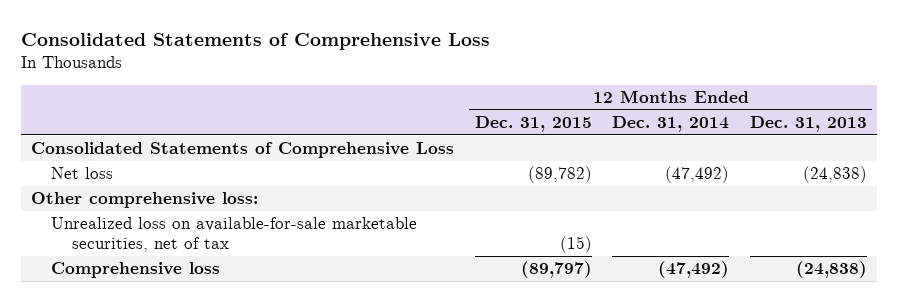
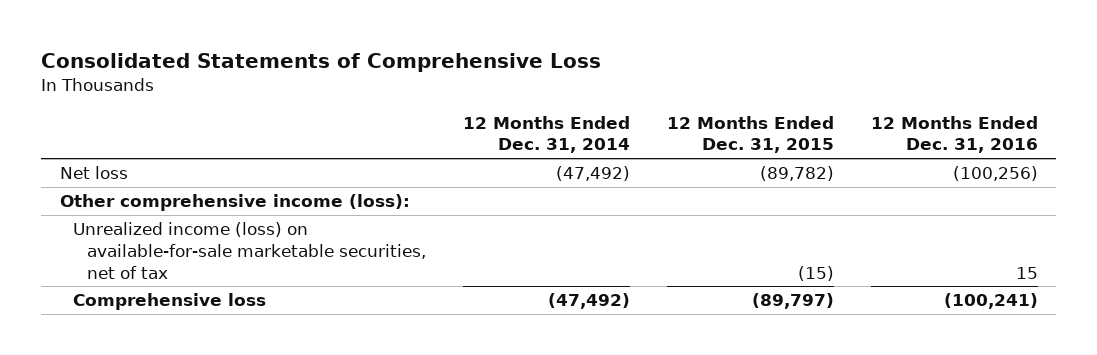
[749,115,867,132] Dec. 31, 2013 -> none
none -> [870,115,1038,154] 12 Months Ended Dec. 31, 2016
[31,142,455,159] Consolidated Statements of Comprehensive Loss -> none
[31,192,259,209] Other comprehensive loss: -> [59,194,410,212] Other comprehensive income (loss):
[51,217,418,253] Unrealized loss on available-for-sale marketable securities, net of tax -> [73,222,426,279] Unrealized income (loss) on available-for-sale marketable securities, net of tax

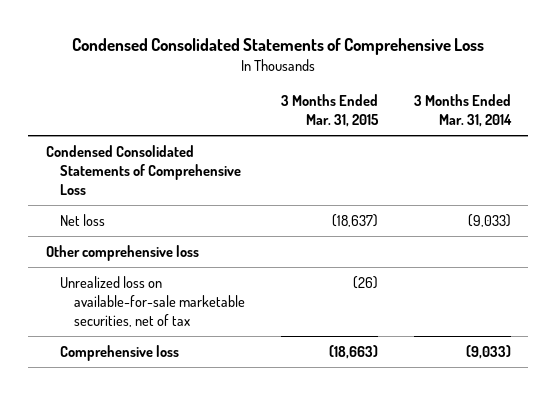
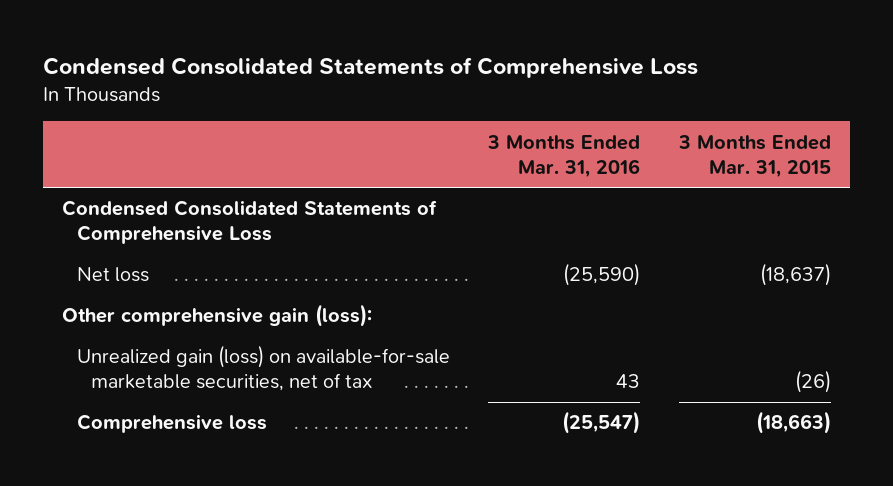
[413,94,512,128] 3 Months Ended Mar. 31, 2014 -> none
none -> [487,134,641,178] 3 Months Ended Mar. 31, 2016
[46,244,200,261] Other comprehensive loss -> [62,304,373,328] Other comprehensive gain (loss):
[60,275,246,327] Unrealized loss on available-for-sale marketable securities, net of tax -> [76,345,450,392] Unrealized gain (loss) on available-for-sale marketable securities, net of tax

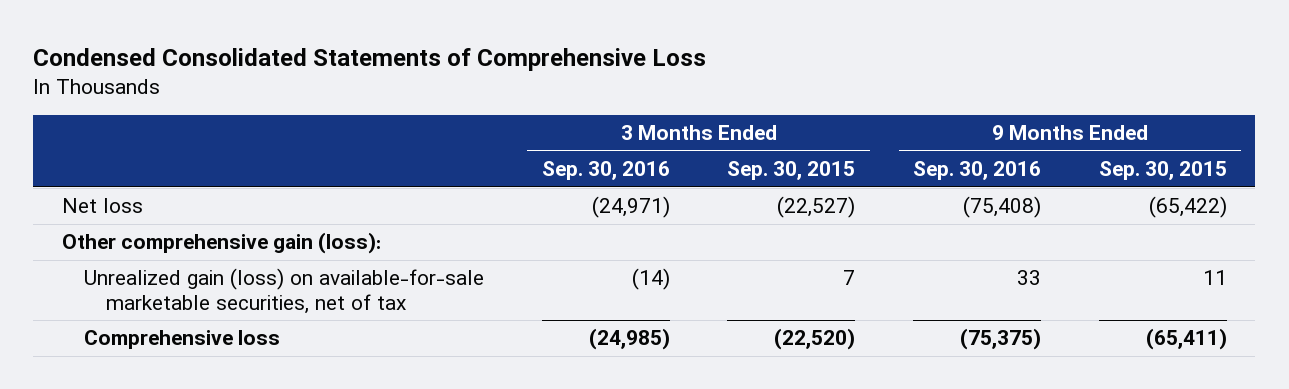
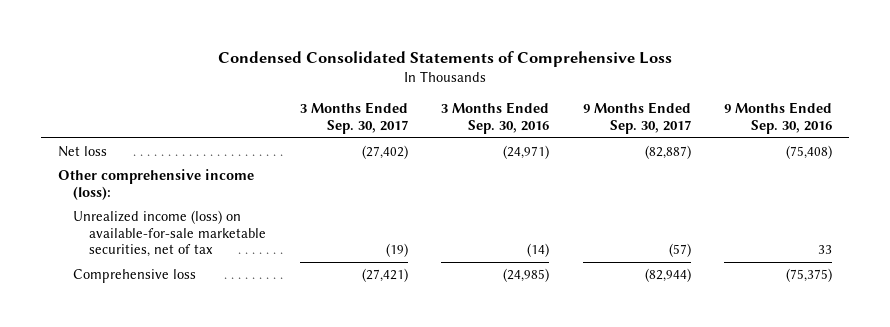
[727,161,856,181] Sep. 30, 2015 -> none
[1098,161,1227,181] Sep. 30, 2015 -> none
none -> [299,102,408,135] 3 Months Ended Sep. 30, 2017
none -> [582,102,691,135] 9 Months Ended Sep. 30, 2017
[62,232,382,255] Other comprehensive gain (loss): -> [57,168,254,200] Other comprehensive income (loss):
[84,268,485,314] Unrealized gain (loss) on available-for-sale marketable securities, net of tax -> [73,209,267,258] Unrealized income (loss) on available-for-sale marketable securities, net of tax

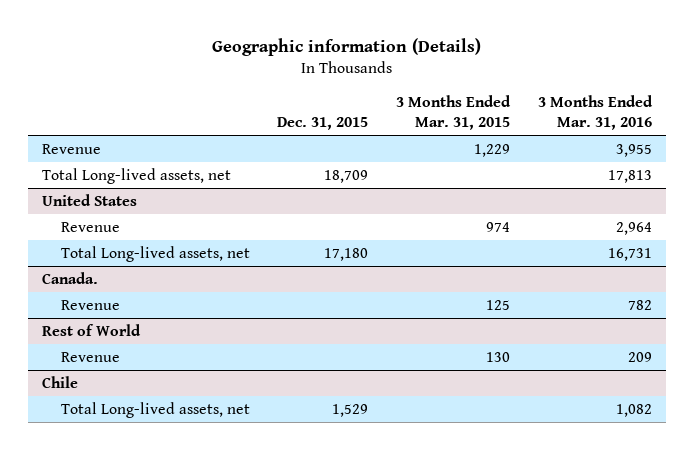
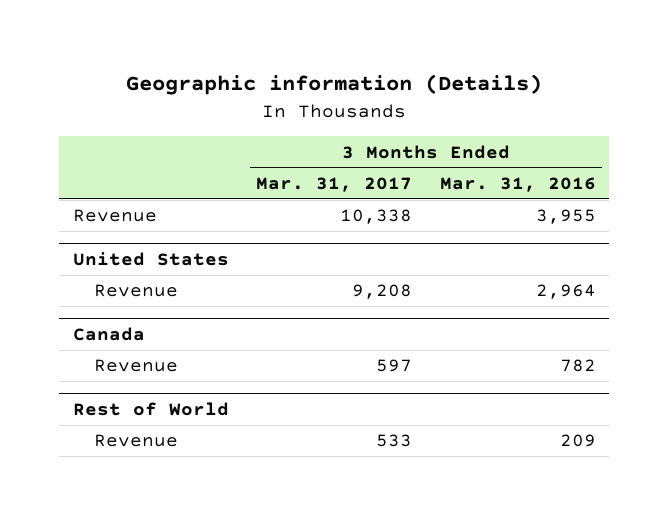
[277,117,369,131] Dec. 31, 2015 -> none
[396,94,512,131] 3 Months Ended Mar. 31, 2015 -> none
none -> [256,176,413,192] Mar. 31, 2017
[41,167,231,184] Total Long-lived assets, net -> none
[60,245,250,262] Total Long-lived assets, net -> none
[41,271,98,284] Canada. -> [73,327,146,342] Canada
[41,375,78,388] Chile -> none
[60,401,250,418] Total Long-lived assets, net -> none

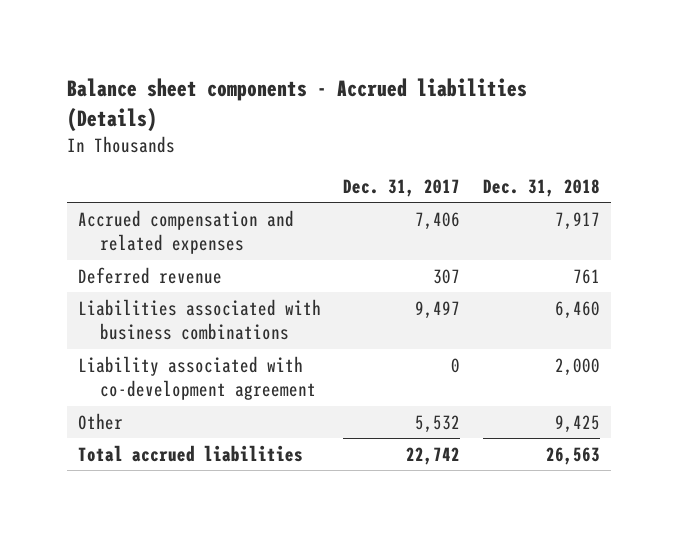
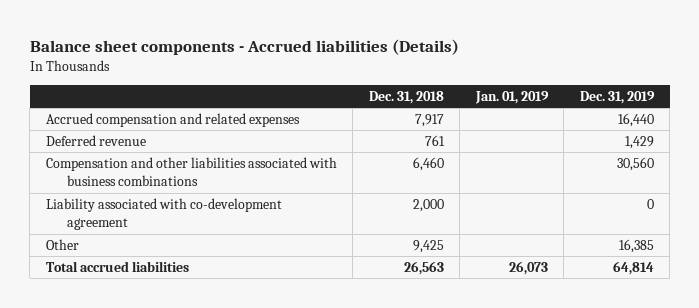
[343,179,461,198] Dec. 31, 2017 -> none
none -> [474,90,549,104] Jan. 01, 2019
none -> [579,90,655,104] Dec. 31, 2019
[77,298,321,341] Liabilities associated with business combinations -> [45,157,337,187] Compensation and other liabilities associated with business combinations

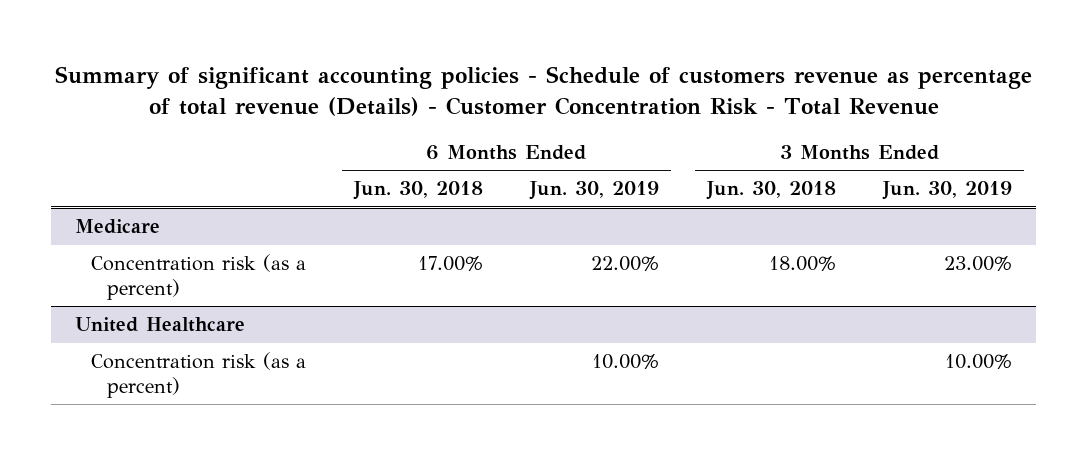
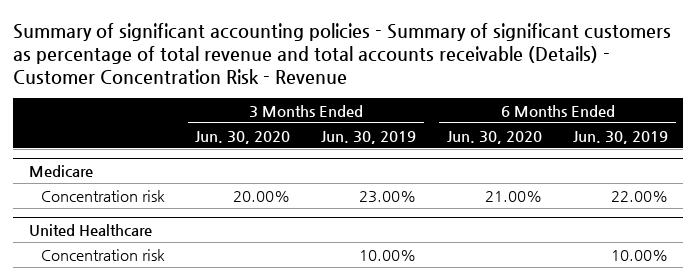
[54,65,1032,116] Summary of significant accounting policies - Schedule of customers revenue as percentage of total revenue (Details) - Customer Concentration Risk - Total Revenue -> [13,22,672,86] Summary of significant accounting policies - Summary of significant customers as percentage of total revenue and total accounts receivable (Details) - Customer Concentration Risk - Revenue
[352,181,483,201] Jun. 30, 2018 -> none
[705,181,836,201] Jun. 30, 2018 -> none
none -> [195,130,291,144] Jun. 30, 2020
none -> [447,130,543,144] Jun. 30, 2020
[91,254,307,300] Concentration risk (as a percent) -> [40,189,165,202] Concentration risk
[91,352,307,398] Concentration risk (as a percent) -> [40,248,165,261] Concentration risk

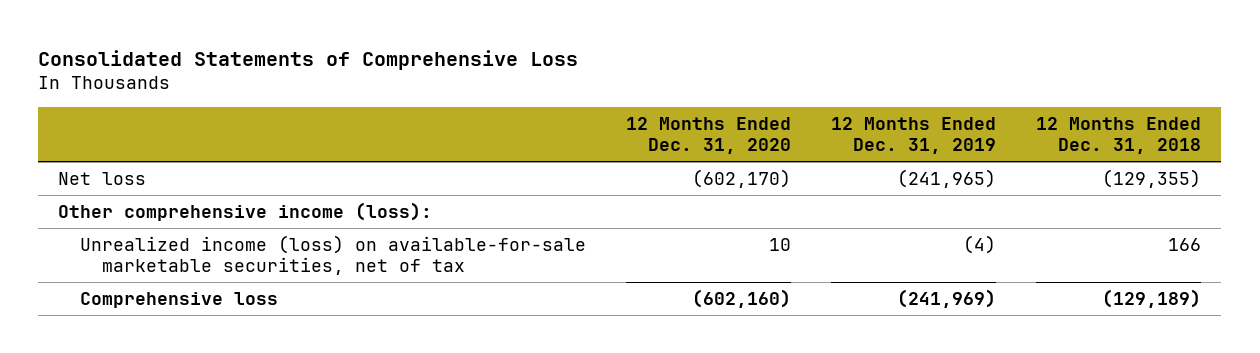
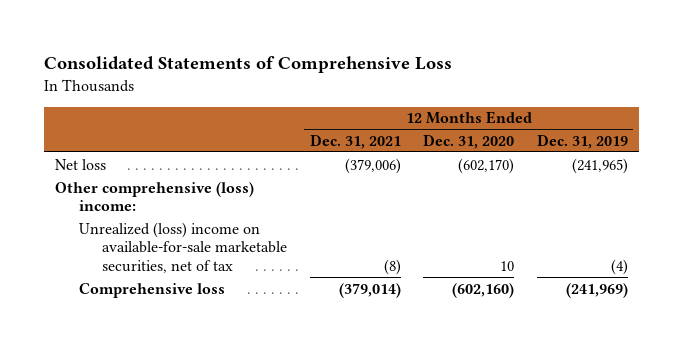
[1036,116,1202,155] 12 Months Ended Dec. 31, 2018 -> none
none -> [309,133,401,149] Dec. 31, 2021
[58,201,433,221] Other comprehensive income (loss): -> [55,181,255,212] Other comprehensive (loss) income:
[80,234,587,276] Unrealized income (loss) on available-for-sale marketable securities, net of tax -> [78,221,288,273] Unrealized (loss) income on available-for-sale marketable securities, net of tax

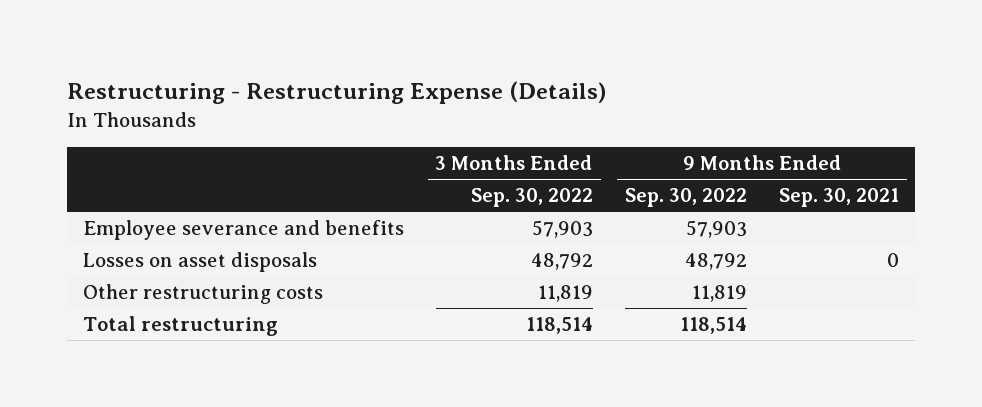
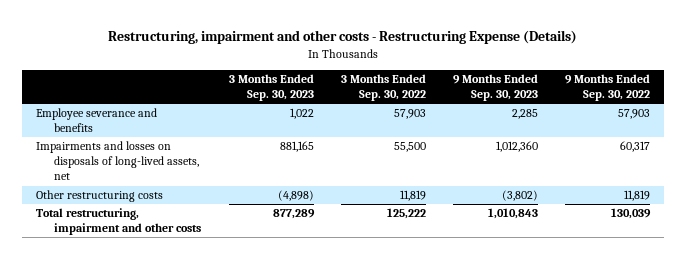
[67,80,607,104] Restructuring - Restructuring Expense (Details) -> [107,30,577,45] Restructuring, impairment and other costs - Restructuring Expense (Details)
[778,188,899,208] Sep. 30, 2021 -> none
none -> [228,74,314,102] 3 Months Ended Sep. 30, 2023
none -> [452,74,538,102] 9 Months Ended Sep. 30, 2023
[83,252,318,273] Losses on asset disposals -> none
none -> [35,141,200,181] Impairments and losses on disposals of long-lived assets, net
[83,316,279,337] Total restructuring -> [35,208,202,236] Total restructuring, impairment and other costs
[525,317,593,335] 118,514 -> [386,208,426,220] 125,222
[679,317,747,335] 118,514 -> [611,208,652,220] 130,039

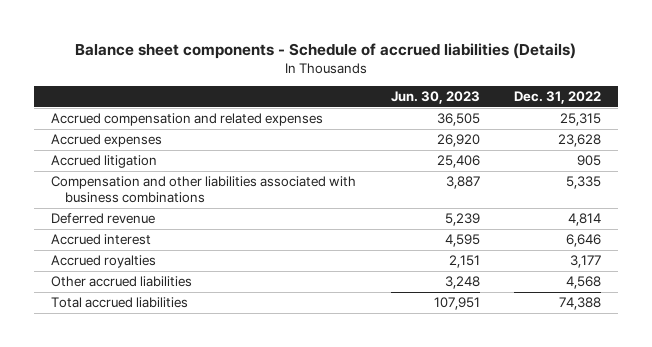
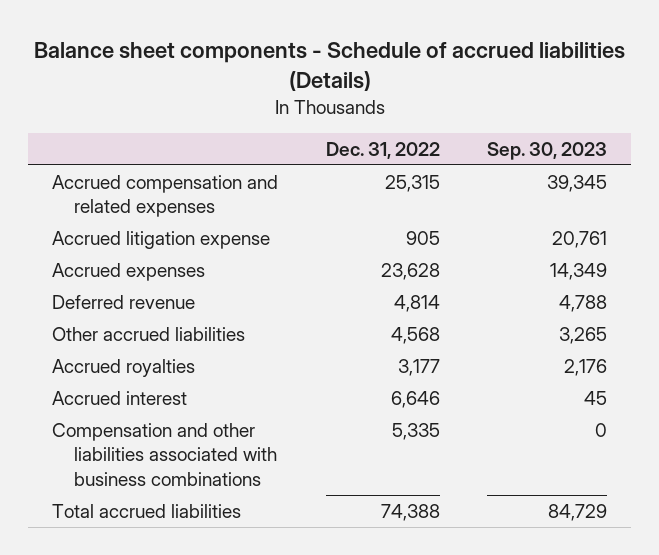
[390,91,480,105] Jun. 30, 2023 -> none
none -> [487,141,608,160] Sep. 30, 2023
none -> [52,230,271,249] Accrued litigation expense
[51,155,158,169] Accrued litigation -> none
[51,255,157,269] Accrued royalties -> [52,358,196,377] Accrued royalties
[51,234,152,246] Accrued interest -> [52,390,188,405] Accrued interest
[51,176,357,204] Compensation and other liabilities associated with business combinations -> [52,422,277,486] Compensation and other liabilities associated with business combinations

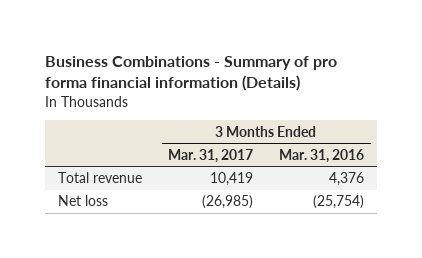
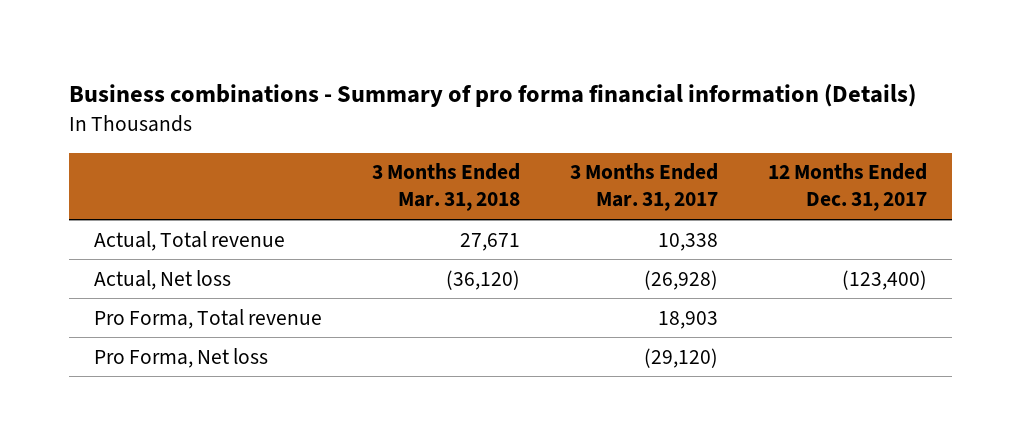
[45,55,338,91] Business Combinations - Summary of pro forma financial information (Details) -> [69,84,917,108] Business combinations - Summary of pro forma financial information (Details)
[279,148,365,163] Mar. 31, 2016 -> none
none -> [371,163,520,212] 3 Months Ended Mar. 31, 2018
none -> [767,163,927,212] 12 Months Ended Dec. 31, 2017
none -> [94,230,286,251] Actual, Total revenue
none -> [94,269,232,290] Actual, Net loss
[58,172,143,184] Total revenue -> [94,308,323,329] Pro Forma, Total revenue
[210,172,254,187] 10,419 -> [657,310,718,329] 18,903
[58,195,109,207] Net loss -> [94,347,269,368] Pro Forma, Net loss
[202,195,254,210] (26,985) -> [643,347,718,368] (29,120)

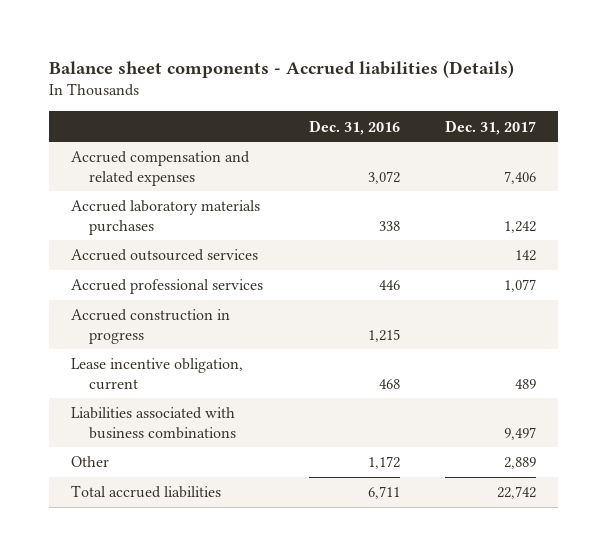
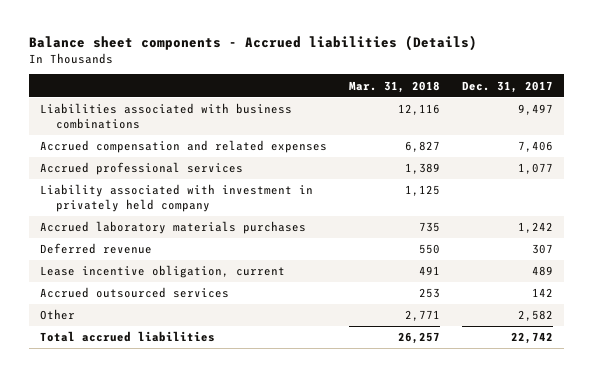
[308,119,400,135] Dec. 31, 2016 -> none
none -> [348,80,440,93] Mar. 31, 2018
[71,407,237,439] Liabilities associated with business combinations -> [39,103,292,129] Liabilities associated with business combinations
[71,309,231,344] Accrued construction in progress -> none
none -> [39,184,313,212] Liability associated with investment in privately held company
[71,200,261,235] Accrued laboratory materials purchases -> [39,221,306,235] Accrued laboratory materials purchases
none -> [39,243,152,255] Deferred revenue
[71,249,259,262] Accrued outsourced services -> [39,287,229,299] Accrued outsourced services
[503,457,536,470] 2,889 -> [518,310,554,322] 2,582

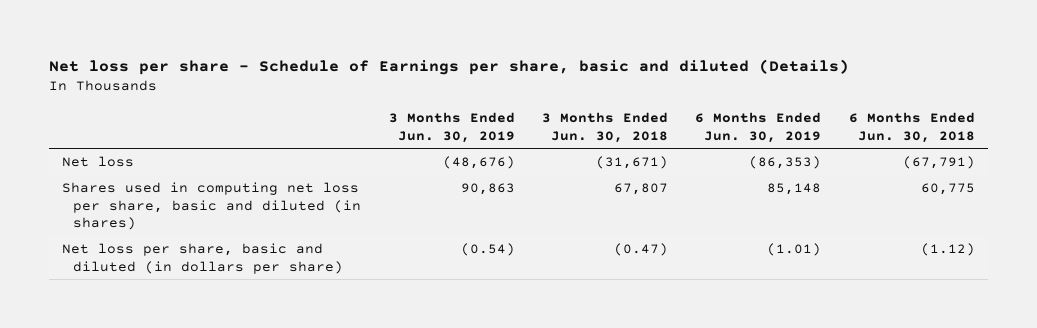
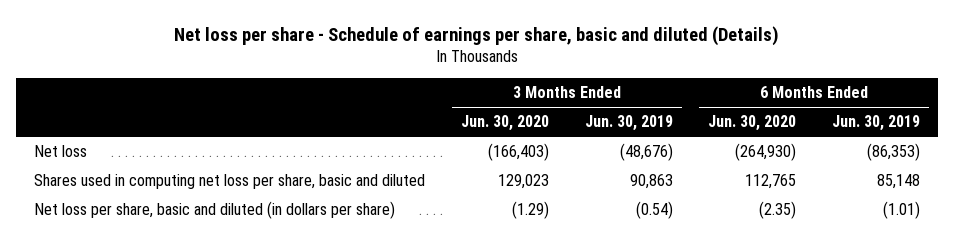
[48,59,849,76] Net loss per share - Schedule of Earnings per share, basic and diluted (Details) -> [174,25,780,46] Net loss per share - Schedule of earnings per share, basic and diluted (Details)
[541,111,668,143] 3 Months Ended Jun. 30, 2018 -> none
[848,111,975,143] 6 Months Ended Jun. 30, 2018 -> none
none -> [460,115,549,132] Jun. 30, 2020
none -> [708,115,797,132] Jun. 30, 2020
[62,182,362,231] Shares used in computing net loss per share, basic and diluted (in shares) -> [33,174,425,190] Shares used in computing net loss per share, basic and diluted

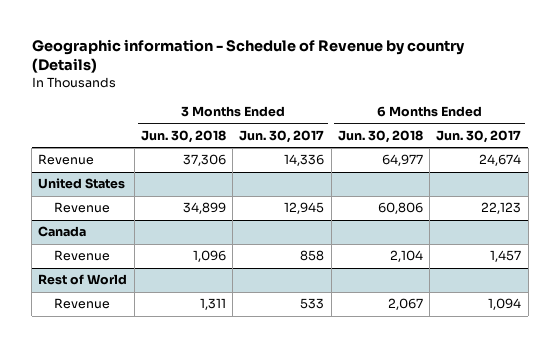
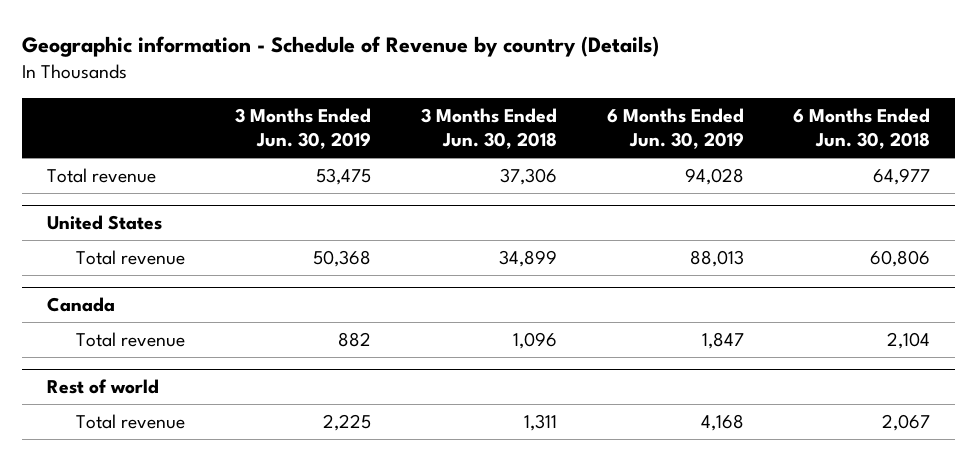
[239,129,325,143] Jun. 30, 2017 -> none
[436,129,522,143] Jun. 30, 2017 -> none
none -> [234,107,371,149] 3 Months Ended Jun. 30, 2019
none -> [606,107,744,149] 6 Months Ended Jun. 30, 2019
[38,154,95,166] Revenue -> [47,168,157,184] Total revenue
[54,202,111,214] Revenue -> [76,250,186,266] Total revenue
[54,250,111,262] Revenue -> [76,332,186,348] Total revenue
[38,274,128,286] Rest of World -> [47,379,160,395] Rest of world
[54,298,111,310] Revenue -> [76,414,186,430] Total revenue

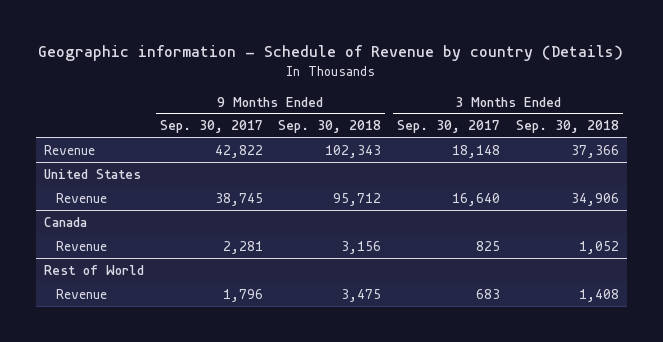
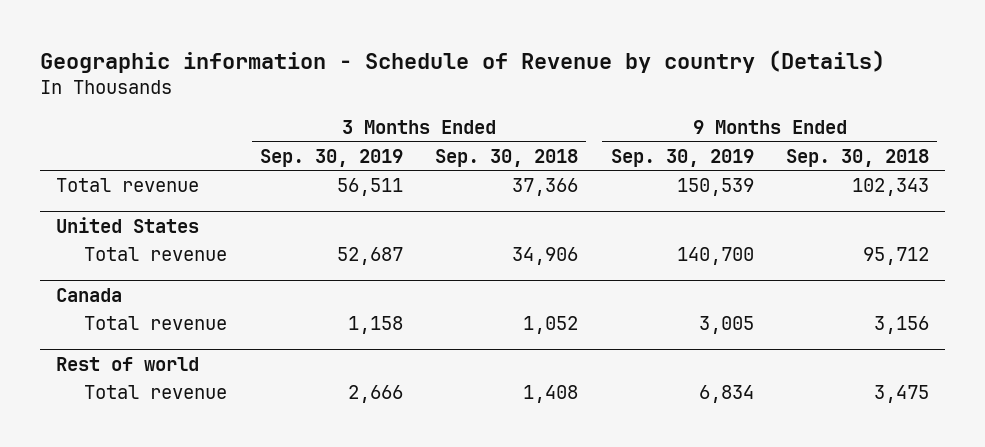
[159,120,263,134] Sep. 30, 2017 -> none
[397,120,501,134] Sep. 30, 2017 -> none
none -> [259,148,403,167] Sep. 30, 2019
none -> [610,148,754,167] Sep. 30, 2019
[43,144,95,155] Revenue -> [56,178,200,193] Total revenue
[56,192,108,203] Revenue -> [84,247,228,262] Total revenue
[56,240,108,251] Revenue -> [84,316,228,331] Total revenue
[43,264,144,275] Rest of World -> [56,356,200,371] Rest of world
[56,288,108,299] Revenue -> [84,385,228,400] Total revenue

